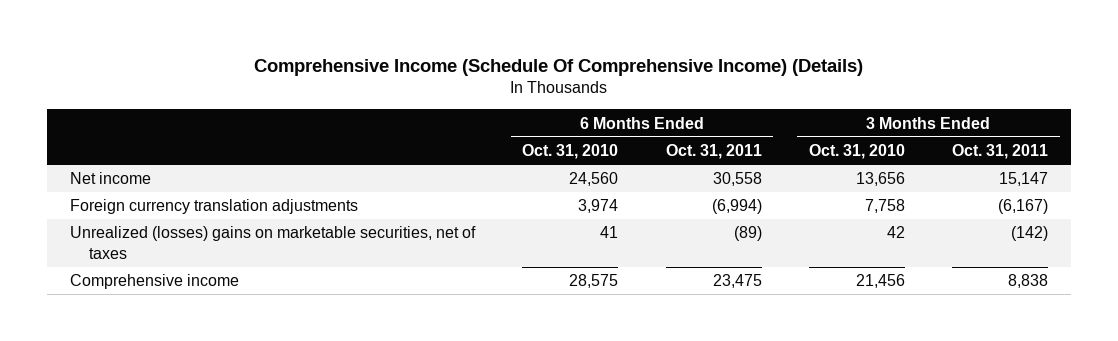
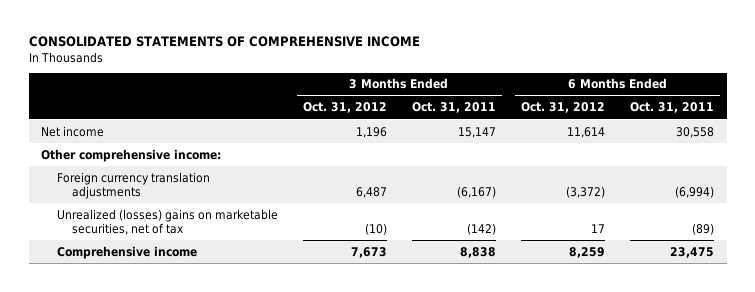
[254,58,864,76] Comprehensive Income (Schedule Of Comprehensive Income) (Details) -> [28,36,420,48] CONSOLIDATED STATEMENTS OF COMPREHENSIVE INCOME
[522,143,619,159] Oct. 31, 2010 -> none
[808,143,905,159] Oct. 31, 2010 -> none
none -> [302,102,387,114] Oct. 31, 2012
none -> [521,102,606,114] Oct. 31, 2012
none -> [41,148,222,162] Other comprehensive income:
[70,226,477,259] Unrealized (losses) gains on marketable securities, net of taxes -> [56,208,278,236] Unrealized (losses) gains on marketable securities, net of tax

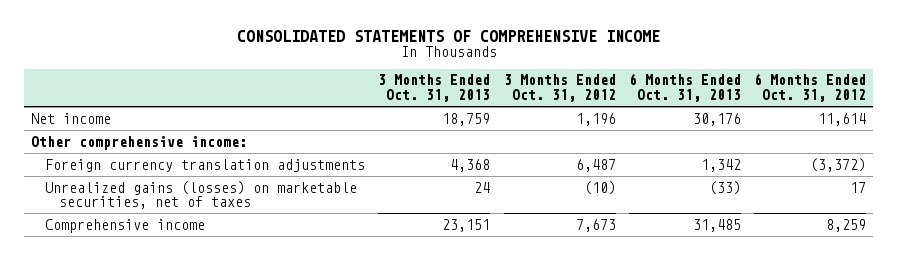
[411,102,496,114] Oct. 31, 2011 -> none
[630,102,715,114] Oct. 31, 2011 -> none
none -> [378,74,491,103] 3 Months Ended Oct. 31, 2013
none -> [628,73,741,103] 6 Months Ended Oct. 31, 2013
[56,208,278,236] Unrealized (losses) gains on marketable securities, net of tax -> [44,180,357,210] Unrealized gains (losses) on marketable securities, net of taxes

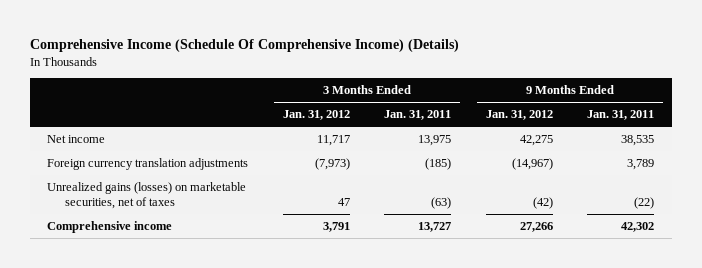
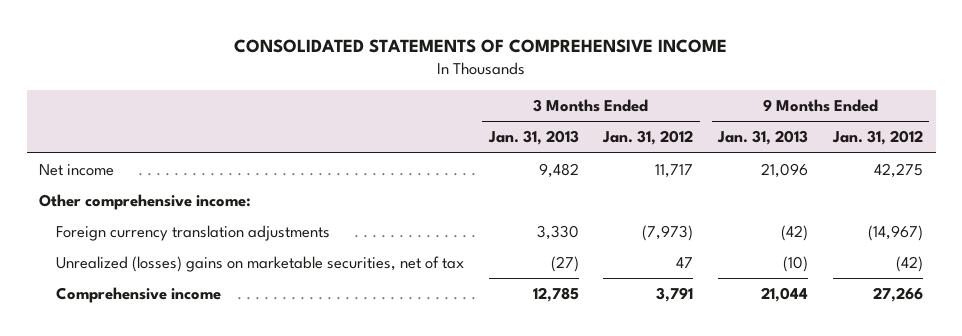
[30,39,460,53] Comprehensive Income (Schedule Of Comprehensive Income) (Details) -> [234,39,728,54] CONSOLIDATED STATEMENTS OF COMPREHENSIVE INCOME
[384,110,452,121] Jan. 31, 2011 -> none
[587,110,655,121] Jan. 31, 2011 -> none
none -> [487,130,579,146] Jan. 31, 2013
none -> [717,130,809,146] Jan. 31, 2013
none -> [39,193,252,210] Other comprehensive income:
[47,181,247,210] Unrealized gains (losses) on marketable securities, net of taxes -> [55,255,464,272] Unrealized (losses) gains on marketable securities, net of tax

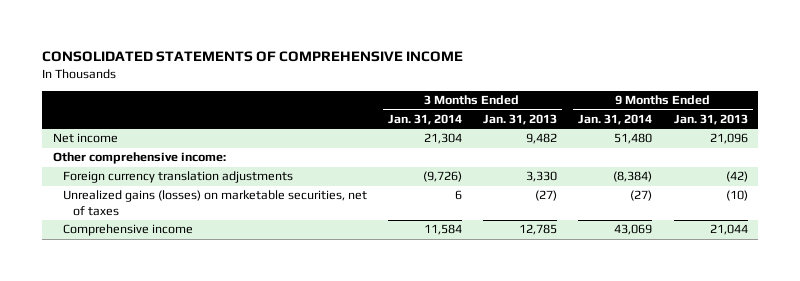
[602,130,694,146] Jan. 31, 2012 -> none
[832,130,924,146] Jan. 31, 2012 -> none
none -> [387,113,462,125] Jan. 31, 2014
none -> [578,113,653,125] Jan. 31, 2014
[55,255,464,272] Unrealized (losses) gains on marketable securities, net of tax -> [62,190,367,217] Unrealized gains (losses) on marketable securities, net of taxes

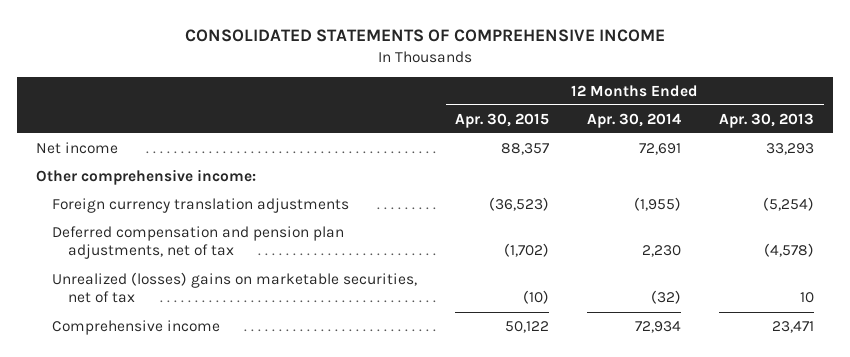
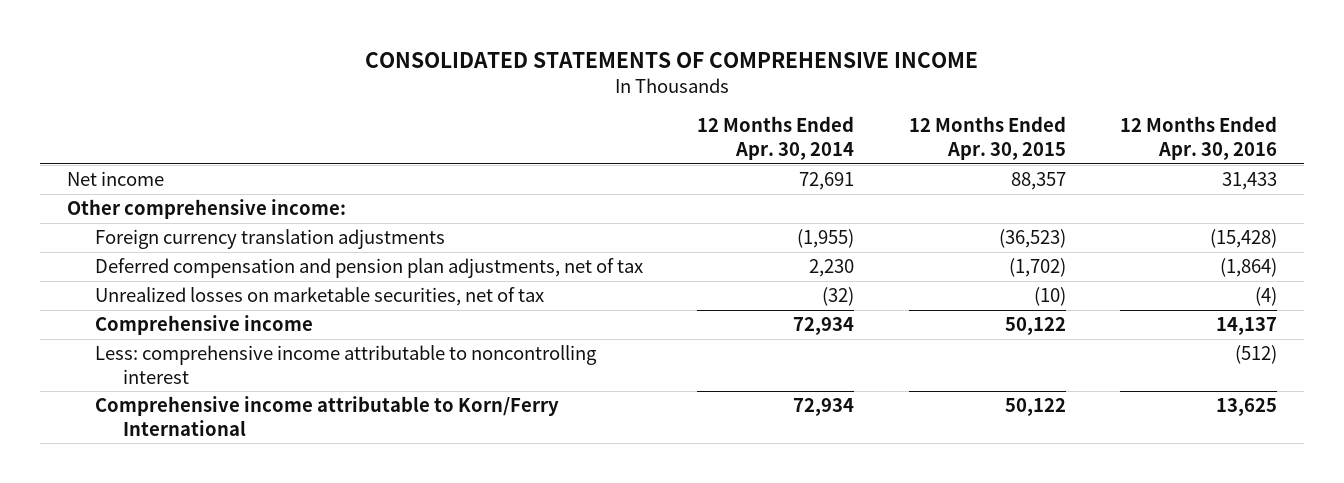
[719,112,815,128] Apr. 30, 2013 -> none
none -> [1120,116,1278,160] 12 Months Ended Apr. 30, 2016
[52,271,418,304] Unrealized (losses) gains on marketable securities, net of tax -> [94,287,544,307] Unrealized losses on marketable securities, net of tax
none -> [94,345,597,384] Less: comprehensive income attributable to noncontrolling interest
none -> [94,396,559,436] Comprehensive income attributable to Korn/Ferry International

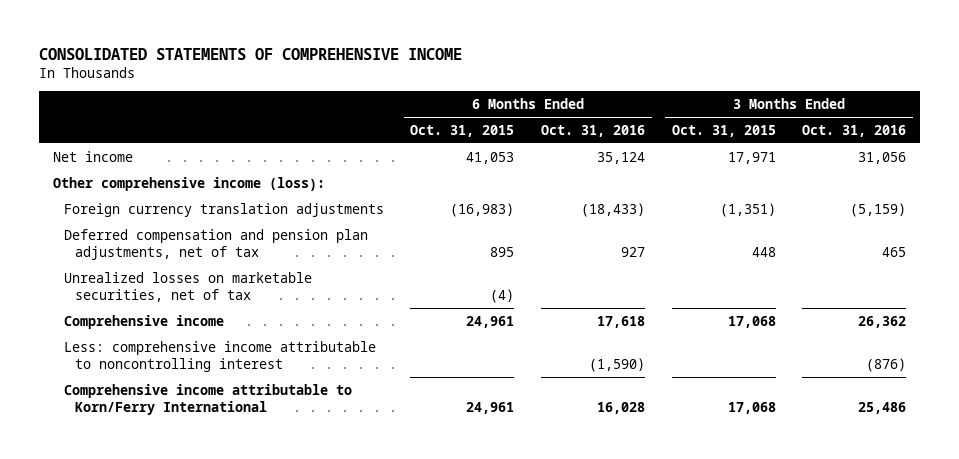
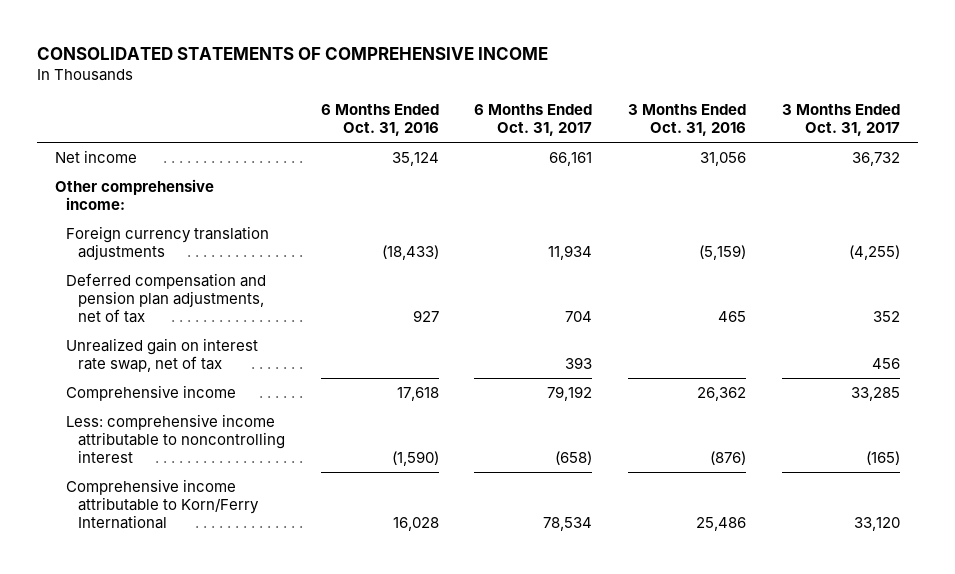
[410,124,515,137] Oct. 31, 2015 -> none
[671,124,776,137] Oct. 31, 2015 -> none
none -> [474,104,593,137] 6 Months Ended Oct. 31, 2017
none -> [782,104,901,137] 3 Months Ended Oct. 31, 2017
[52,176,325,191] Other comprehensive income (loss): -> [54,178,214,210] Other comprehensive income:
[63,271,312,302] Unrealized losses on marketable securities, net of tax -> none
none -> [66,337,259,372] Unrealized gain on interest rate swap, net of tax

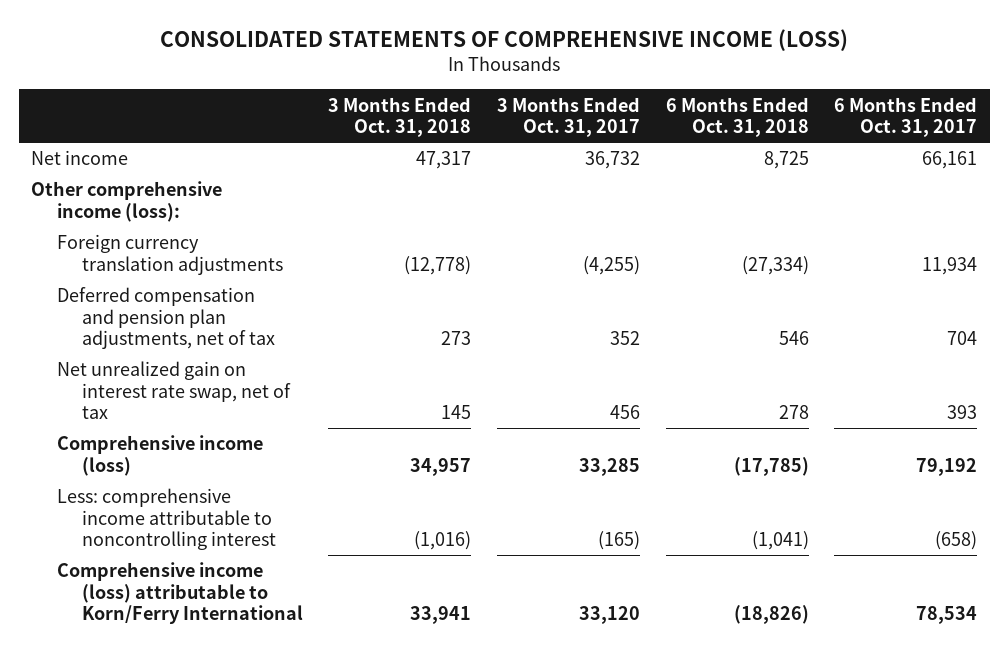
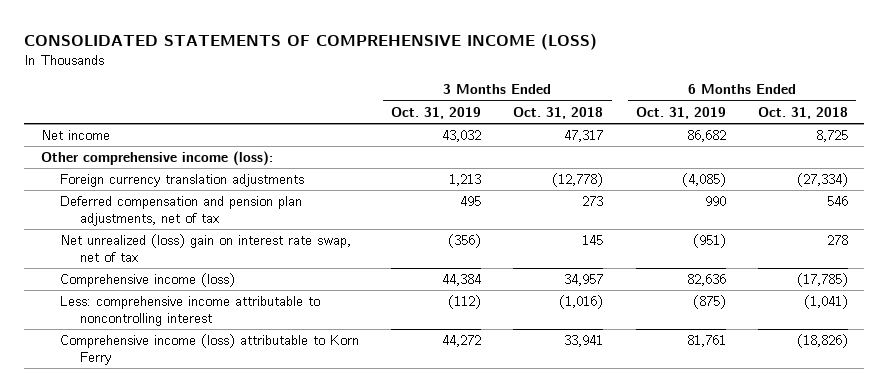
[496,96,640,138] 3 Months Ended Oct. 31, 2017 -> none
[834,96,978,138] 6 Months Ended Oct. 31, 2017 -> none
none -> [391,106,482,119] Oct. 31, 2019
none -> [635,106,726,119] Oct. 31, 2019
[56,361,291,420] Net unrealized gain on interest rate swap, net of tax -> [60,233,352,262] Net unrealized (loss) gain on interest rate swap, net of tax
[56,562,303,625] Comprehensive income (loss) attributable to Korn/Ferry International -> [60,333,360,365] Comprehensive income (loss) attributable to Korn Ferry

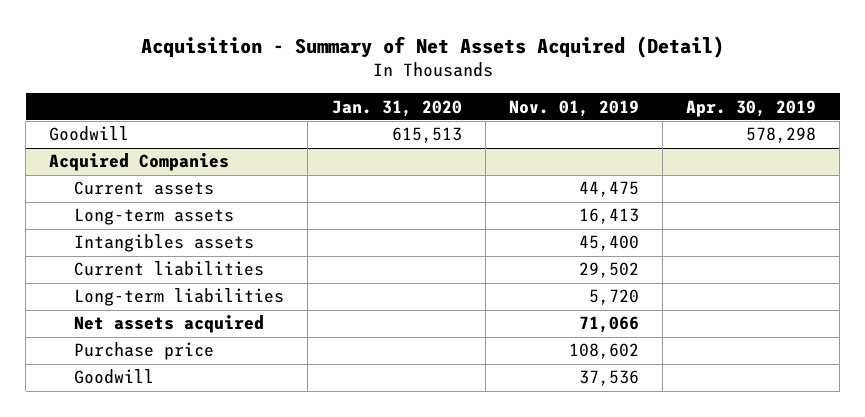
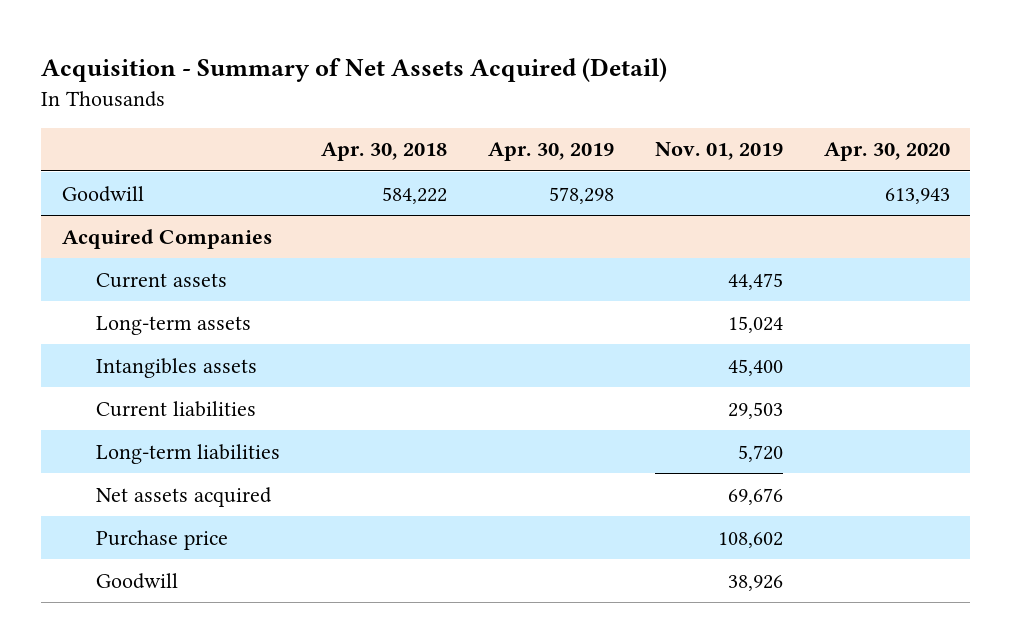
[331,99,462,117] Jan. 31, 2020 -> none
none -> [320,142,447,162] Apr. 30, 2018
none -> [823,142,950,162] Apr. 30, 2020
[578,208,639,225] 16,413 -> [727,315,783,333] 15,024
[578,262,639,279] 29,502 -> [727,401,783,419] 29,503
[578,316,639,334] 71,066 -> [727,487,783,505] 69,676
[578,370,639,387] 37,536 -> [727,574,783,591] 38,926

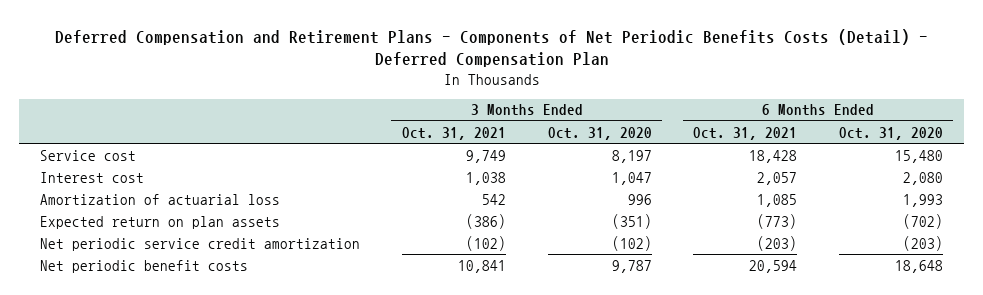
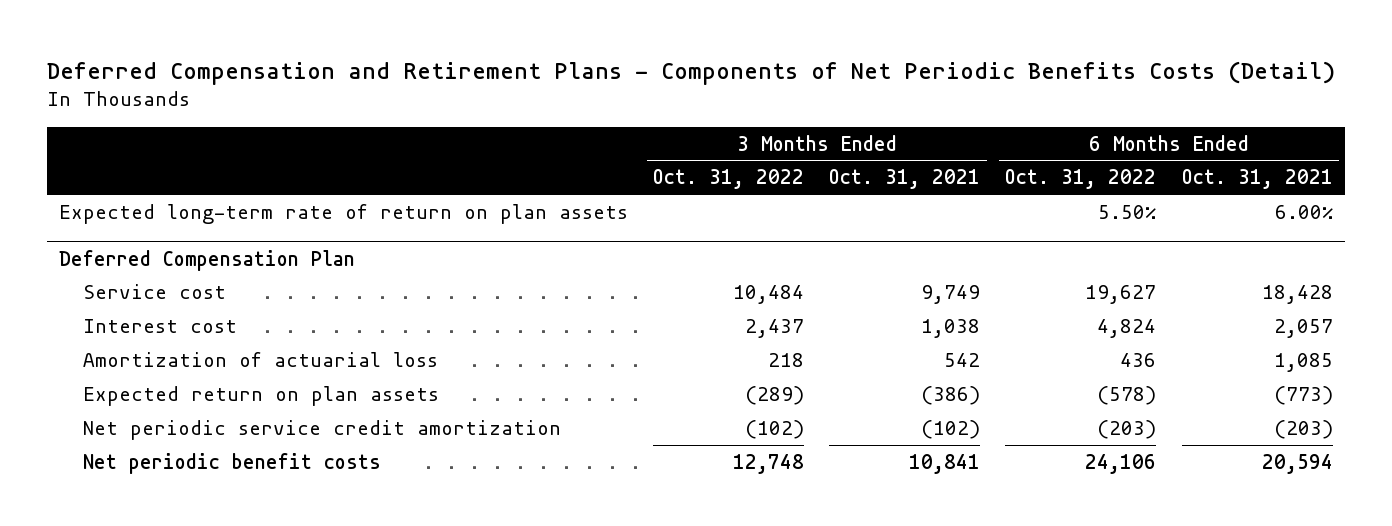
[54,28,928,68] Deferred Compensation and Retirement Plans - Components of Net Periodic Benefits Costs (Detail) - Deferred Compensation Plan -> [46,60,1335,85] Deferred Compensation and Retirement Plans - Components of Net Periodic Benefits Costs (Detail)
[547,126,652,140] Oct. 31, 2020 -> none
[839,126,944,140] Oct. 31, 2020 -> none
none -> [653,169,805,190] Oct. 31, 2022
none -> [1005,169,1157,190] Oct. 31, 2022
none -> [59,203,629,224] Expected long-term rate of return on plan assets
none -> [59,249,356,271] Deferred Compensation Plan

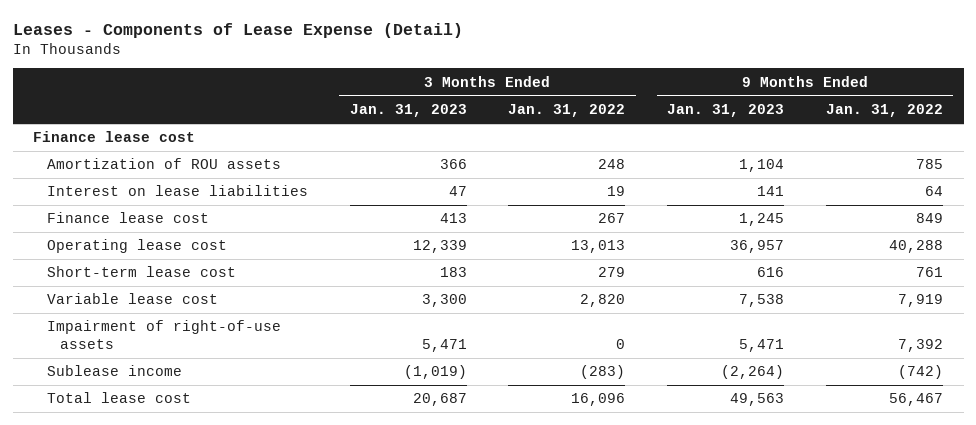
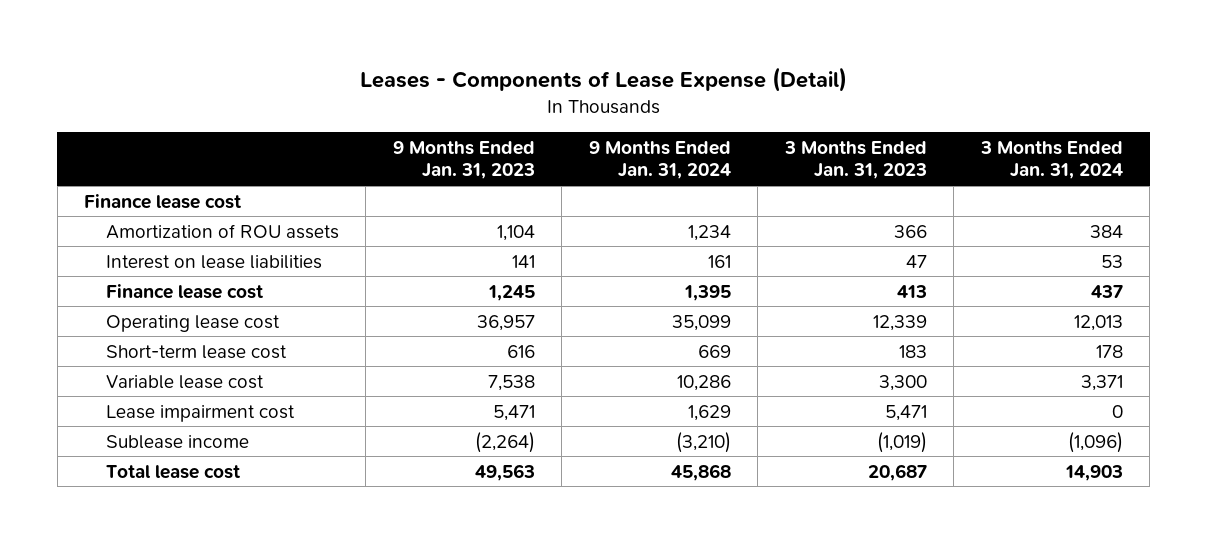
[508,104,626,118] Jan. 31, 2022 -> none
[825,104,943,118] Jan. 31, 2022 -> none
none -> [588,140,731,180] 9 Months Ended Jan. 31, 2024
none -> [979,140,1123,180] 3 Months Ended Jan. 31, 2024
[46,320,281,349] Impairment of right-of-use assets -> [105,404,295,422] Lease impairment cost

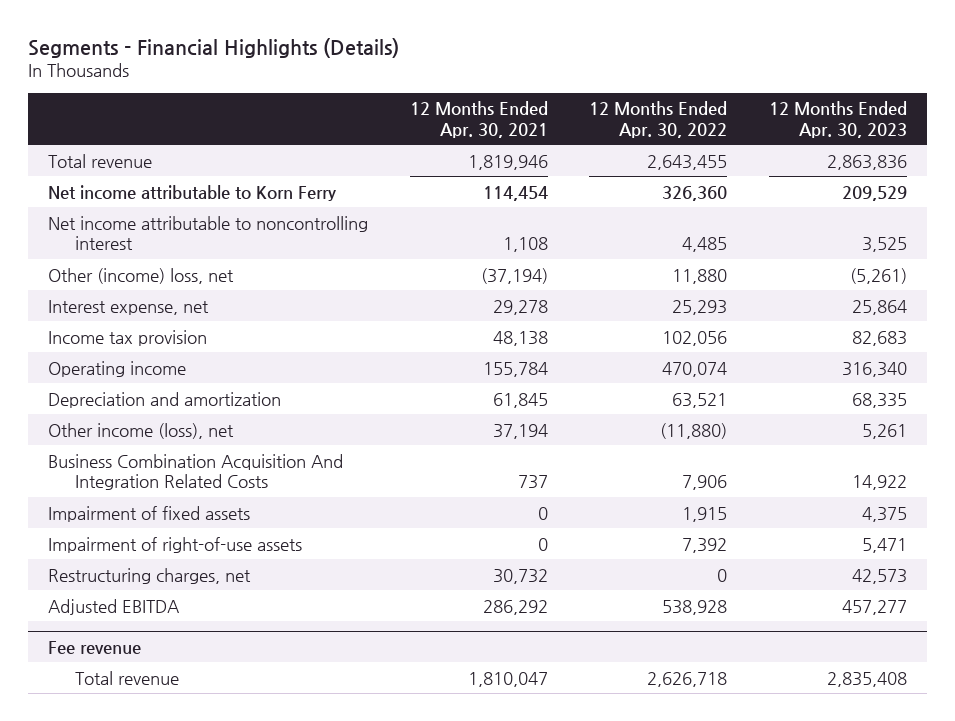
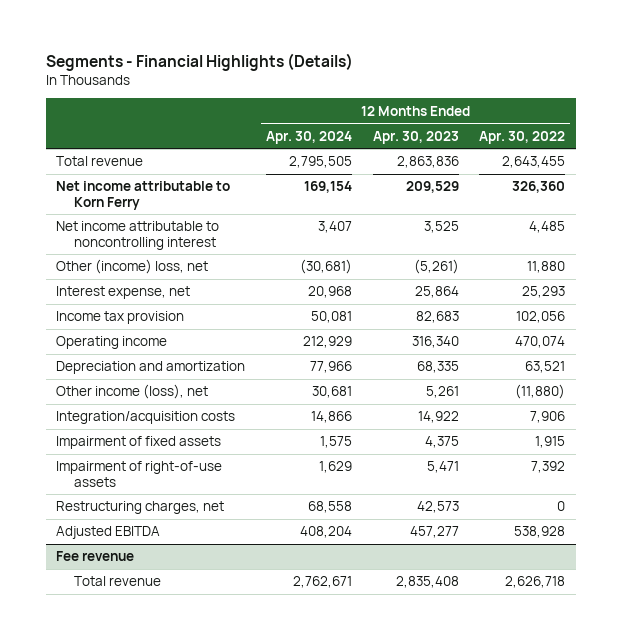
[409,101,548,138] 12 Months Ended Apr. 30, 2021 -> none
none -> [266,130,353,144] Apr. 30, 2024
[48,453,344,490] Business Combination Acquisition And Integration Related Costs -> [56,411,236,425] Integration/acquisition costs

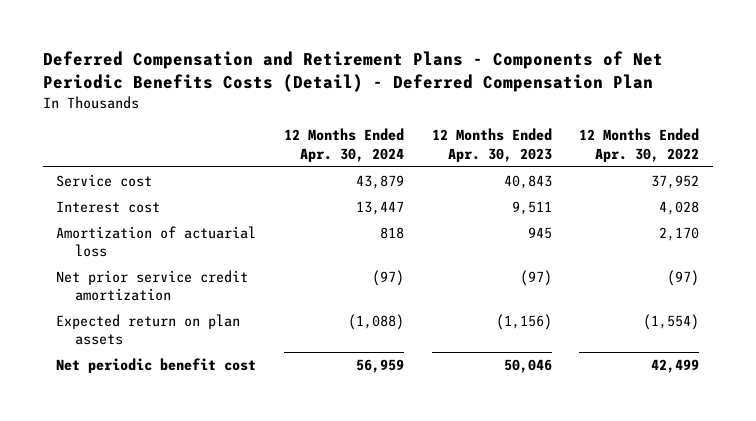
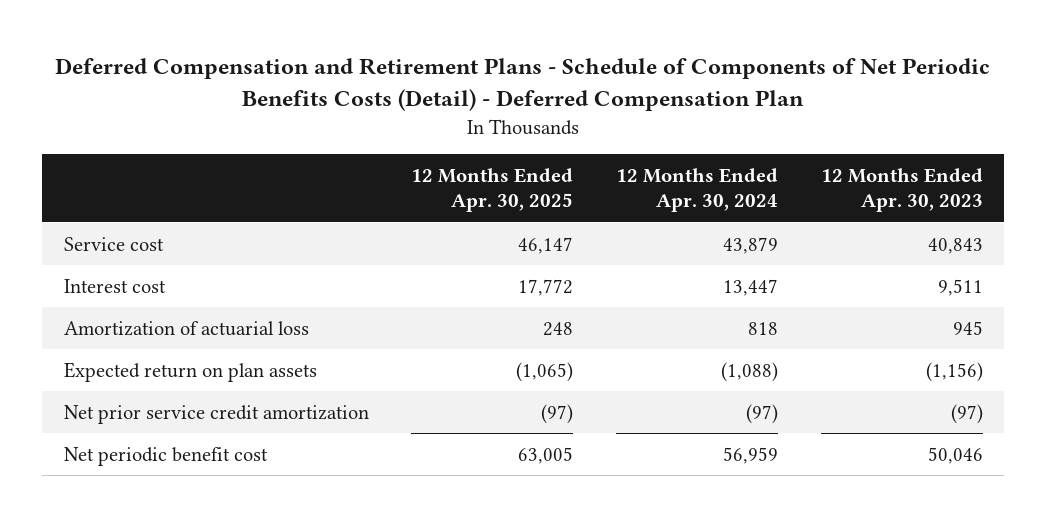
[42,51,663,92] Deferred Compensation and Retirement Plans - Components of Net Periodic Benefits Costs (Detail) - Deferred Compensation Plan -> [55,58,991,111] Deferred Compensation and Retirement Plans - Schedule of Components of Net Periodic Benefits Costs (Detail) - Deferred Compensation Plan
[579,128,700,162] 12 Months Ended Apr. 30, 2022 -> none
none -> [411,167,574,213] 12 Months Ended Apr. 30, 2025
[56,270,249,302] Net prior service credit amortization -> [63,404,369,424] Net prior service credit amortization

